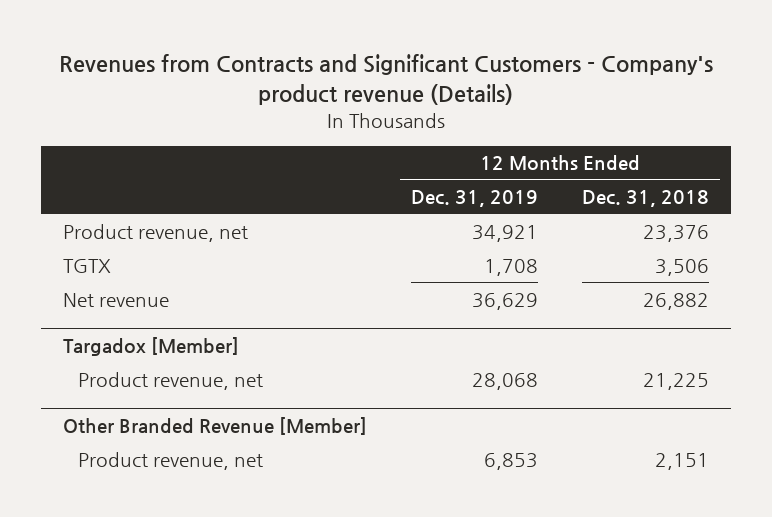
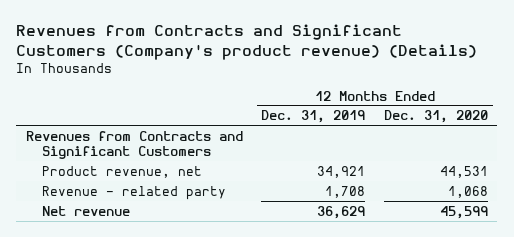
[59,53,714,105] Revenues from Contracts and Significant Customers - Company's product revenue (Details) -> [16,24,478,60] Revenues from Contracts and Significant Customers (Company's product revenue) (Details)
[581,190,709,208] Dec. 31, 2018 -> none
none -> [384,110,489,124] Dec. 31, 2020
none -> [25,130,243,160] Revenues from Contracts and Significant Customers
[63,258,112,273] TGTX -> [41,185,226,200] Revenue - related party
[63,336,240,356] Targadox [Member] -> none
[78,371,264,390] Product revenue, net -> none
[63,416,368,435] Other Branded Revenue [Member] -> none
[78,451,264,470] Product revenue, net -> none

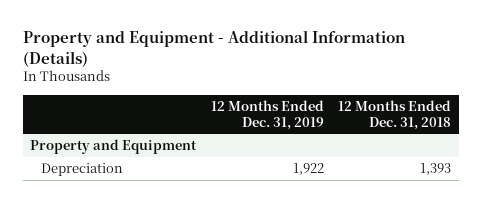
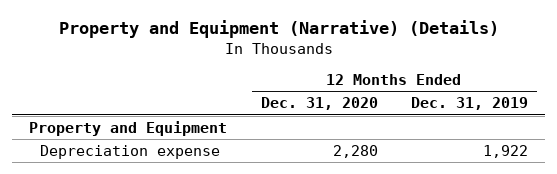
[22,30,405,67] Property and Equipment - Additional Information (Details) -> [58,20,499,39] Property and Equipment (Narrative) (Details)
[338,99,452,130] 12 Months Ended Dec. 31, 2018 -> none
none -> [260,97,378,111] Dec. 31, 2020
[40,163,123,177] Depreciation -> [40,144,221,159] Depreciation expense

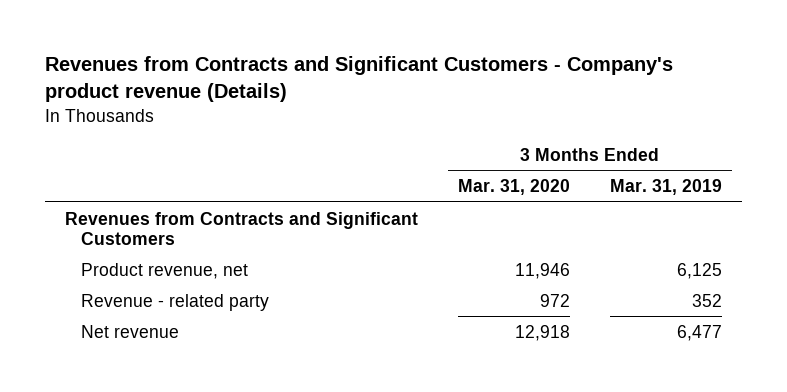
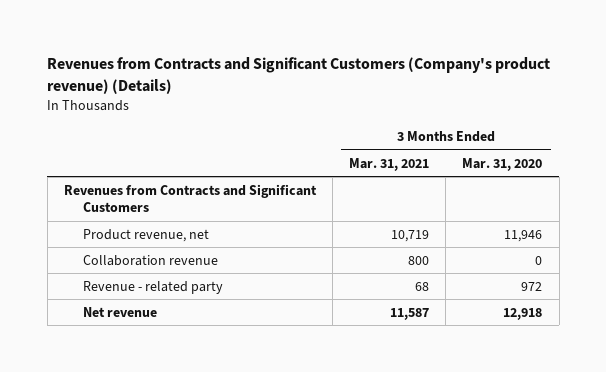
[44,56,673,103] Revenues from Contracts and Significant Customers - Company's product revenue (Details) -> [47,56,551,94] Revenues from Contracts and Significant Customers (Company's product revenue) (Details)
[610,178,723,195] Mar. 31, 2019 -> none
none -> [349,157,430,171] Mar. 31, 2021
none -> [83,254,219,266] Collaboration revenue

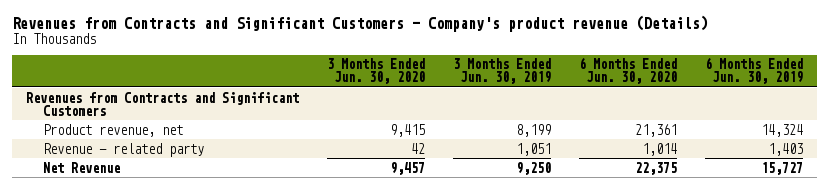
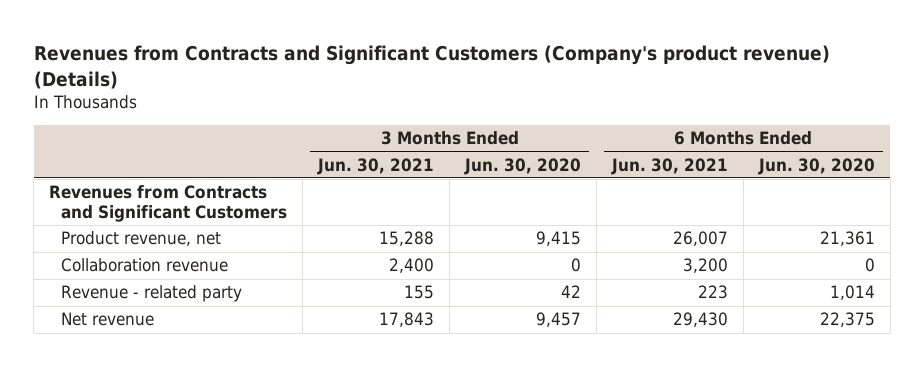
[12,15,709,33] Revenues from Contracts and Significant Customers - Company's product revenue (Details) -> [33,44,830,89] Revenues from Contracts and Significant Customers (Company's product revenue) (Details)
[453,58,552,85] 3 Months Ended Jun. 30, 2019 -> none
[705,57,804,85] 6 Months Ended Jun. 30, 2019 -> none
none -> [317,157,435,175] Jun. 30, 2021
none -> [610,157,728,175] Jun. 30, 2021
none -> [61,258,229,273] Collaboration revenue
[43,161,121,173] Net Revenue -> [61,312,155,327] Net revenue

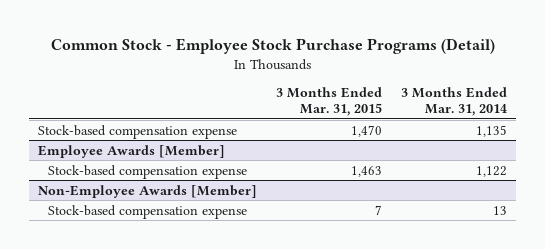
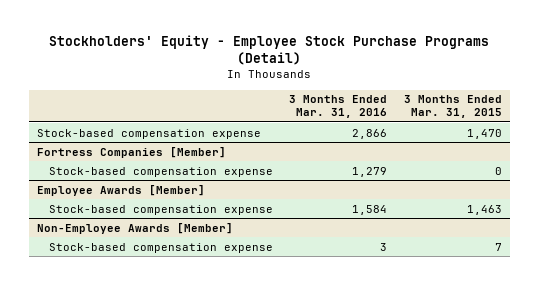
[50,38,495,55] Common Stock - Employee Stock Purchase Programs (Detail) -> [49,35,490,66] Stockholders' Equity - Employee Stock Purchase Programs (Detail)
[400,87,507,117] 3 Months Ended Mar. 31, 2014 -> none
none -> [289,95,388,119] 3 Months Ended Mar. 31, 2016
none -> [36,146,226,158] Fortress Companies [Member]
none -> [49,166,274,177] Stock-based compensation expense

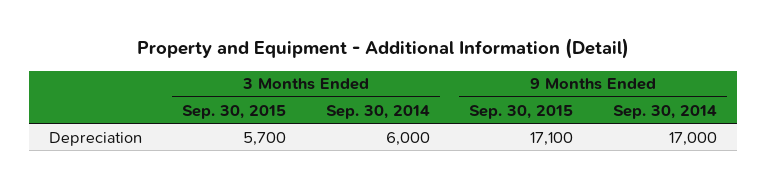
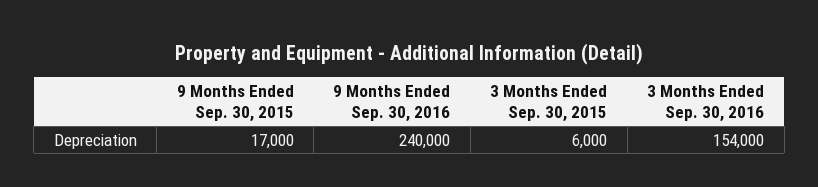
[325,104,430,119] Sep. 30, 2014 -> none
[613,104,718,119] Sep. 30, 2014 -> none
none -> [333,85,451,122] 9 Months Ended Sep. 30, 2016
none -> [647,85,765,122] 3 Months Ended Sep. 30, 2016
[242,131,286,146] 5,700 -> [572,133,608,149] 6,000
[530,131,574,146] 17,100 -> [250,133,294,149] 17,000

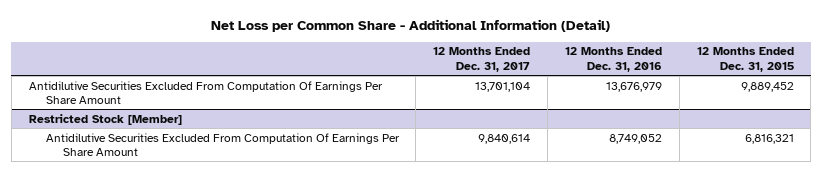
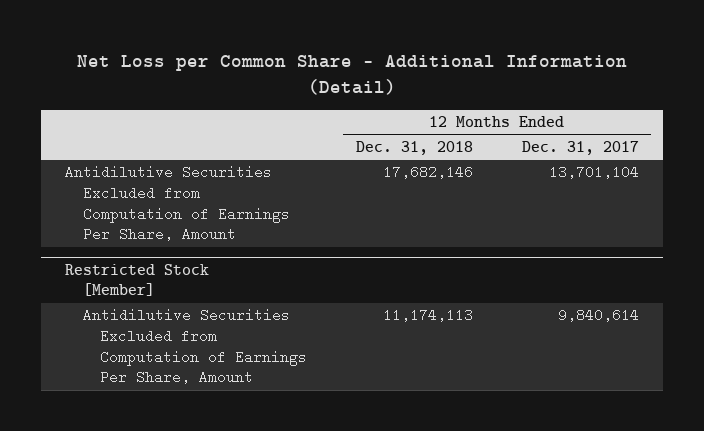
[564,47,662,72] 12 Months Ended Dec. 31, 2016 -> none
[696,47,794,72] 12 Months Ended Dec. 31, 2015 -> none
none -> [355,141,473,156] Dec. 31, 2018
[28,80,383,104] Antidilutive Securities Excluded From Computation Of Earnings Per Share Amount -> [65,165,290,242] Antidilutive Securities Excluded from Computation of Earnings Per Share, Amount
[45,132,400,156] Antidilutive Securities Excluded From Computation Of Earnings Per Share Amount -> [82,308,307,385] Antidilutive Securities Excluded from Computation of Earnings Per Share, Amount

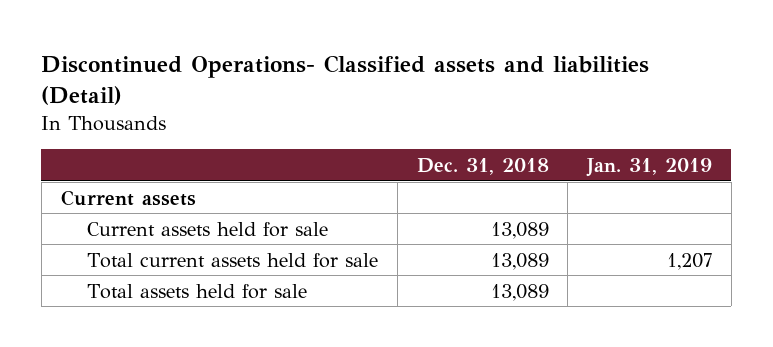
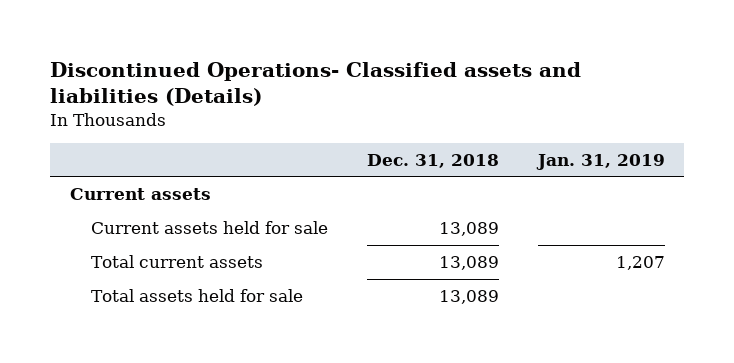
[41,55,650,105] Discontinued Operations- Classified assets and liabilities (Detail) -> [50,61,582,107] Discontinued Operations- Classified assets and liabilities (Details)
[87,252,379,268] Total current assets held for sale -> [91,254,264,268] Total current assets

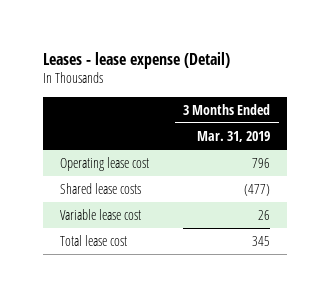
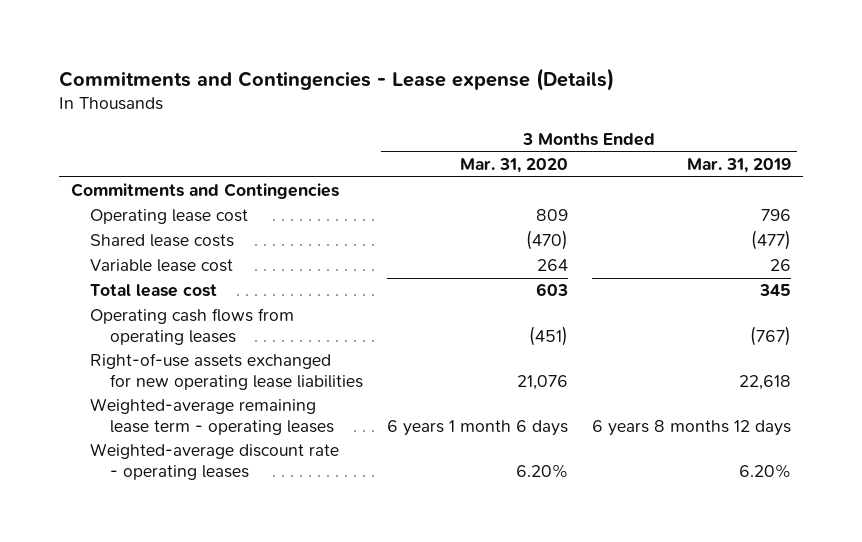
[43,51,231,69] Leases - lease expense (Detail) -> [58,67,614,91] Commitments and Contingencies - Lease expense (Details)
none -> [460,158,569,174] Mar. 31, 2020
none -> [70,183,339,200] Commitments and Contingencies
none -> [90,308,295,345] Operating cash flows from operating leases
none -> [90,353,364,390] Right-of-use assets exchanged for new operating lease liabilities
none -> [90,398,335,435] Weighted-average remaining lease term - operating leases
none -> [90,443,340,480] Weighted-average discount rate - operating leases

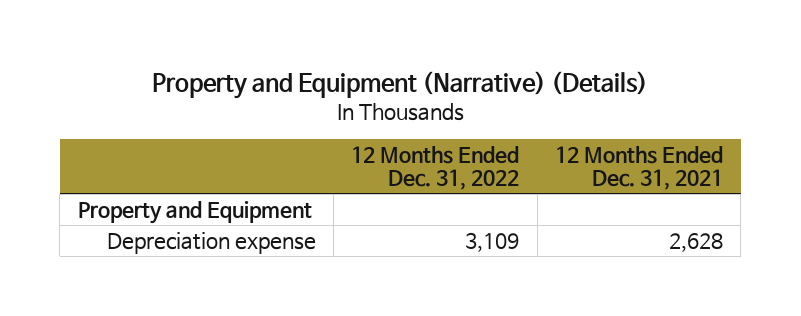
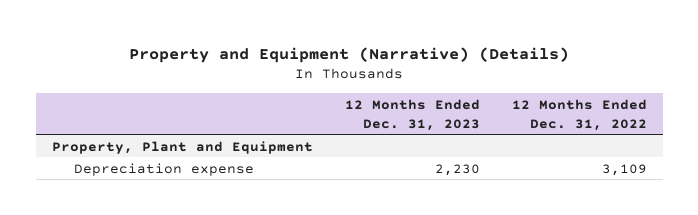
[554,145,723,191] 12 Months Ended Dec. 31, 2021 -> none
none -> [344,98,480,131] 12 Months Ended Dec. 31, 2023
[77,200,312,224] Property and Equipment -> [51,140,313,154] Property, Plant and Equipment

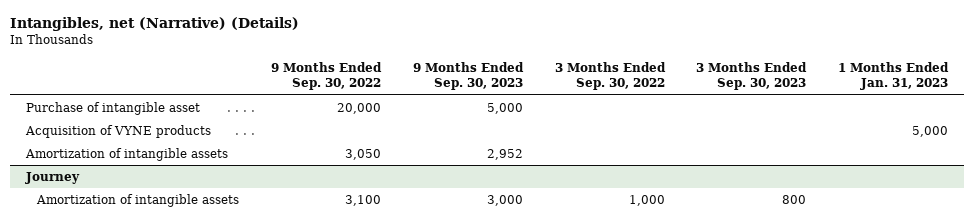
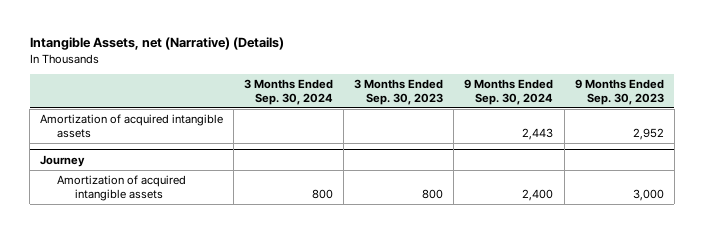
[9,17,299,32] Intangibles, net (Narrative) (Details) -> [29,37,284,51] Intangible Assets, net (Narrative) (Details)
[271,62,383,91] 9 Months Ended Sep. 30, 2022 -> none
[554,62,666,91] 3 Months Ended Sep. 30, 2022 -> none
[838,62,950,91] 1 Months Ended Jan. 31, 2023 -> none
none -> [244,79,334,105] 3 Months Ended Sep. 30, 2024
none -> [464,79,554,105] 9 Months Ended Sep. 30, 2024
[25,102,200,116] Purchase of intangible asset -> none
[24,125,211,139] Acquisition of VYNE products -> none
[24,148,228,162] Amortization of intangible assets -> [40,114,224,138] Amortization of acquired intangible assets
[36,194,240,208] Amortization of intangible assets -> [57,175,187,201] Amortization of acquired intangible assets

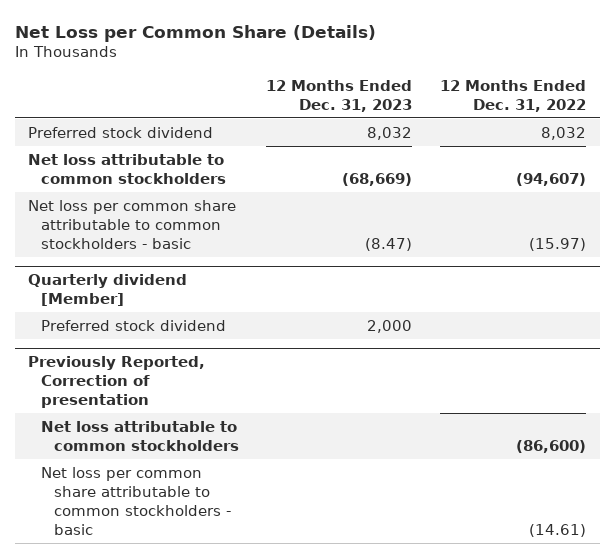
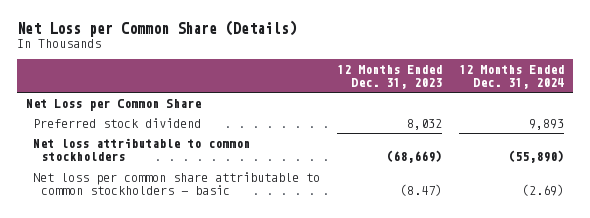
[439,79,586,112] 12 Months Ended Dec. 31, 2022 -> none
none -> [459,64,565,89] 12 Months Ended Dec. 31, 2024
none -> [25,99,201,112] Net Loss per Common Share
[28,274,188,307] Quarterly dividend [Member] -> none
[41,319,227,331] Preferred stock dividend -> none
[28,356,206,409] Previously Reported, Correction of presentation -> none
[41,420,239,451] Net loss attributable to common stockholders -> none
[41,466,231,535] Net loss per common share attributable to common stockholders - basic -> none

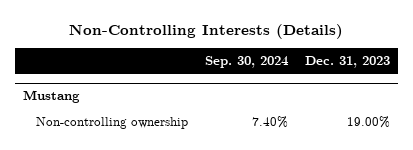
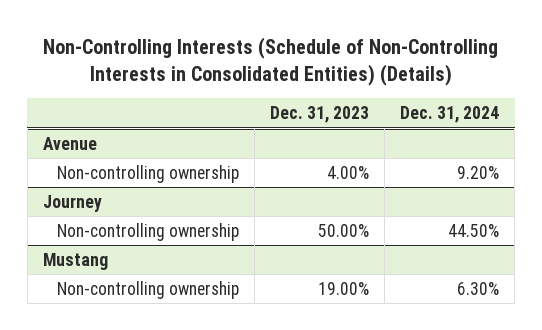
[69,23,344,39] Non-Controlling Interests (Details) -> [42,37,498,87] Non-Controlling Interests (Schedule of Non-Controlling Interests in Consolidated Entities) (Details)
[205,56,290,69] Sep. 30, 2024 -> none
none -> [400,106,500,124] Dec. 31, 2024
none -> [42,136,97,150] Avenue
none -> [57,164,240,183] Non-controlling ownership
none -> [42,194,102,212] Journey
none -> [57,222,240,241] Non-controlling ownership

